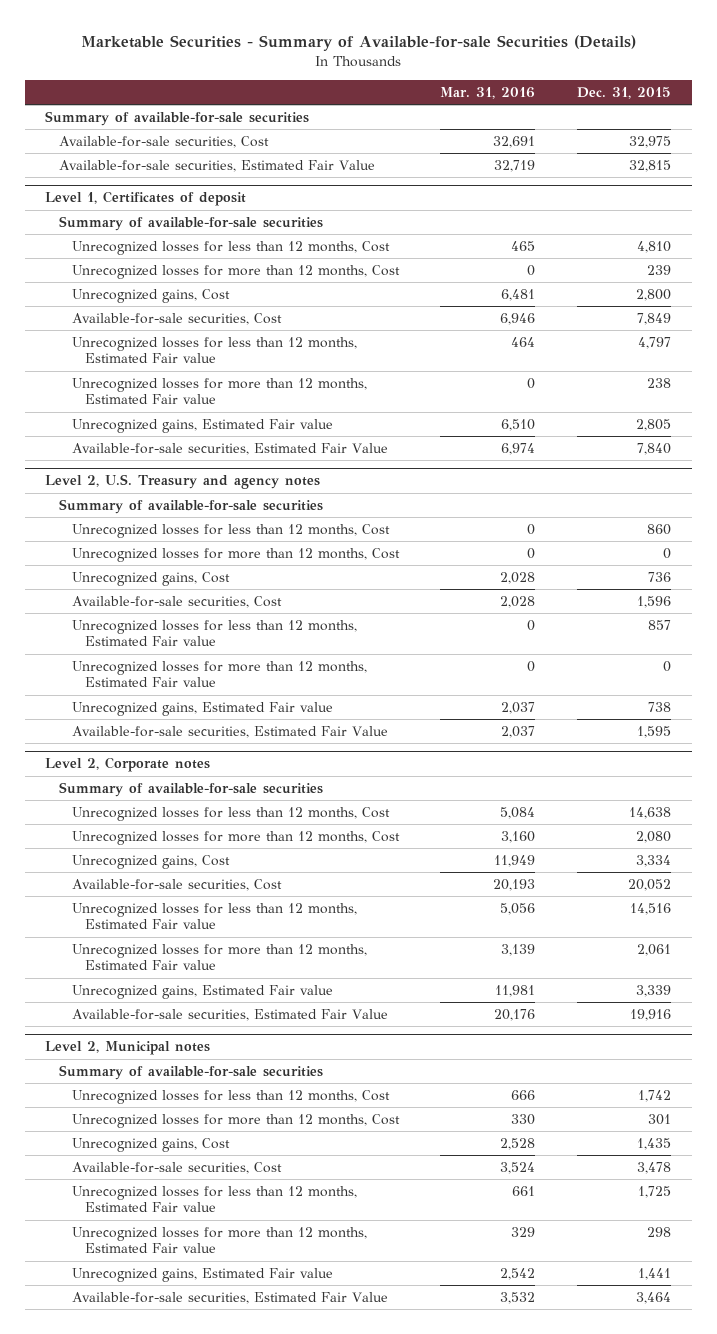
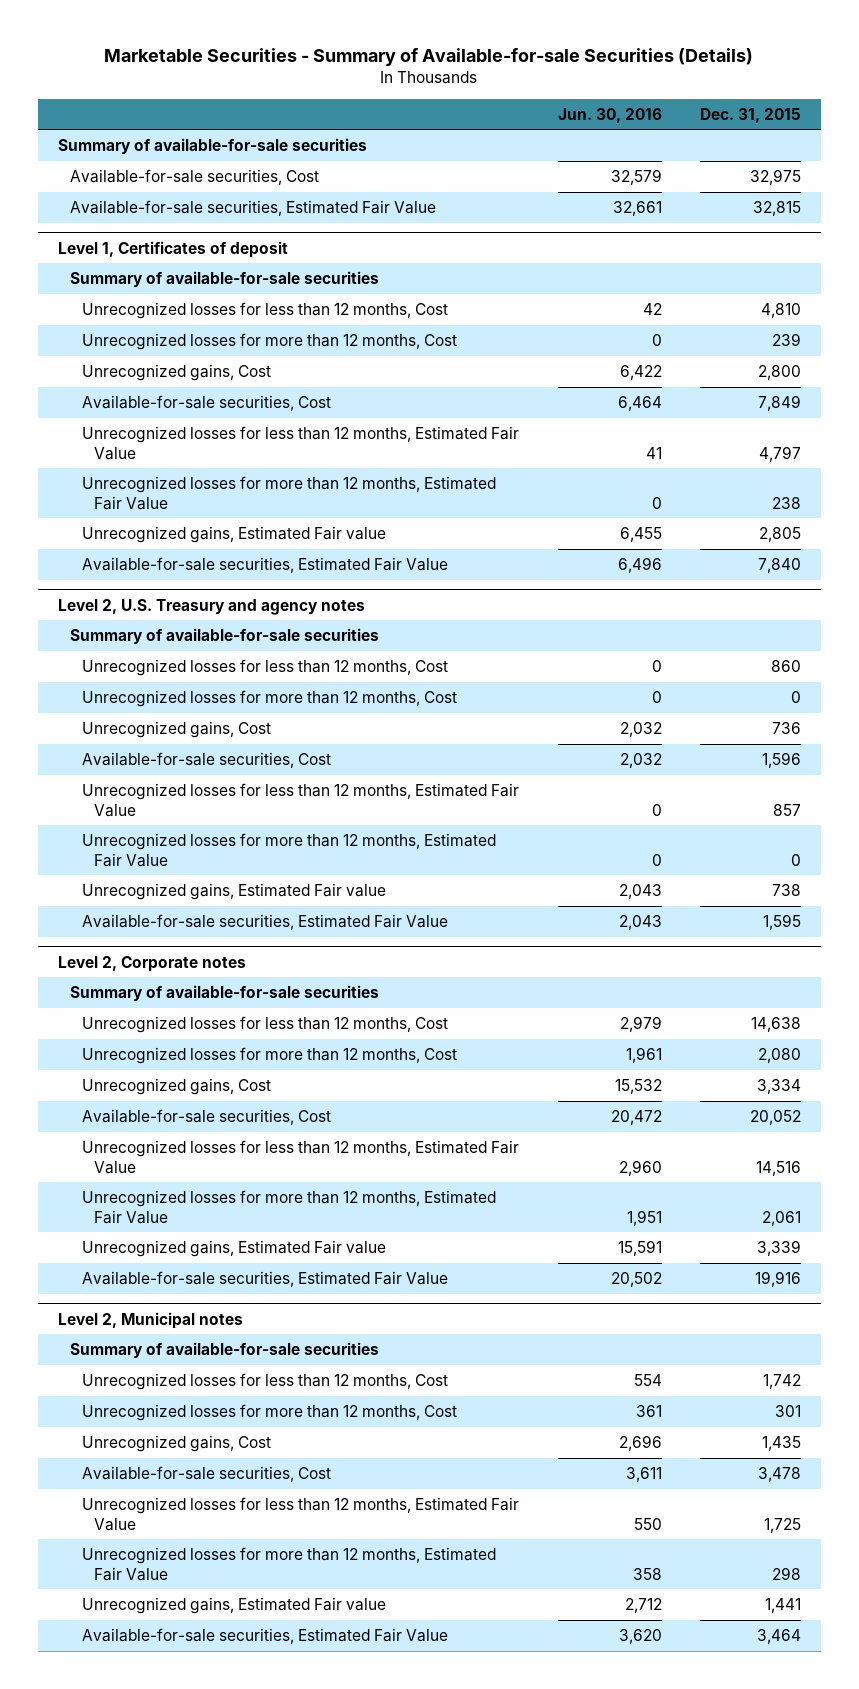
[440,86,536,99] Mar. 31, 2016 -> none
none -> [557,107,662,123] Jun. 30, 2016
[71,337,357,364] Unrecognized losses for less than 12 months, Estimated Fair value -> [81,425,519,460] Unrecognized losses for less than 12 months, Estimated Fair Value
[71,378,367,405] Unrecognized losses for more than 12 months, Estimated Fair value -> [81,475,496,510] Unrecognized losses for more than 12 months, Estimated Fair Value
[71,620,357,647] Unrecognized losses for less than 12 months, Estimated Fair value -> [81,782,519,817] Unrecognized losses for less than 12 months, Estimated Fair Value
[71,661,367,688] Unrecognized losses for more than 12 months, Estimated Fair value -> [81,832,496,867] Unrecognized losses for more than 12 months, Estimated Fair Value
[71,903,357,930] Unrecognized losses for less than 12 months, Estimated Fair value -> [81,1139,519,1174] Unrecognized losses for less than 12 months, Estimated Fair Value
[71,944,367,971] Unrecognized losses for more than 12 months, Estimated Fair value -> [81,1189,496,1224] Unrecognized losses for more than 12 months, Estimated Fair Value
[71,1186,357,1213] Unrecognized losses for less than 12 months, Estimated Fair value -> [81,1496,519,1531] Unrecognized losses for less than 12 months, Estimated Fair Value
[71,1227,367,1254] Unrecognized losses for more than 12 months, Estimated Fair value -> [81,1546,496,1581] Unrecognized losses for more than 12 months, Estimated Fair Value

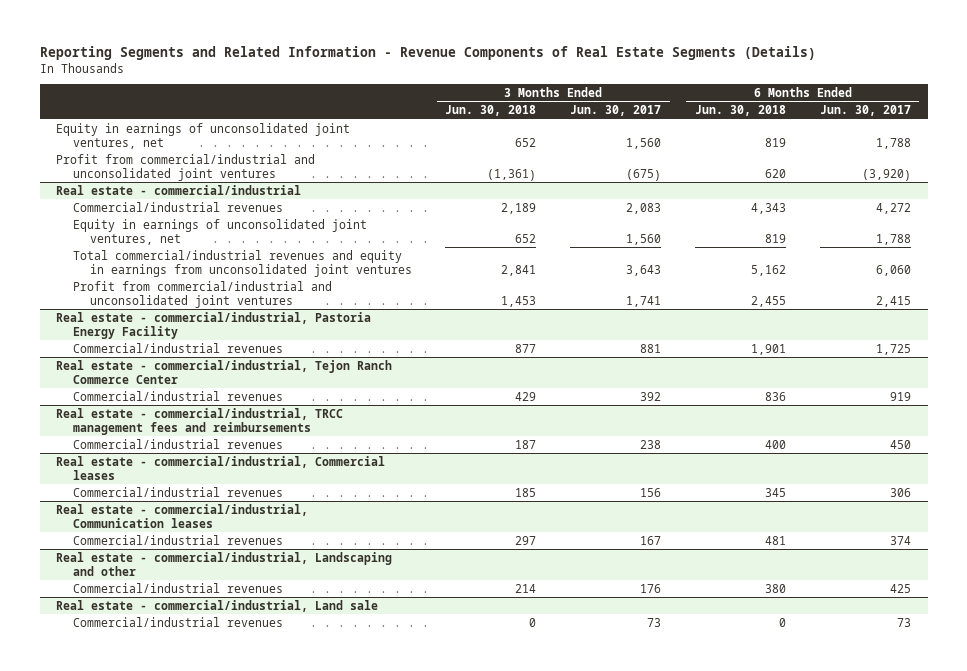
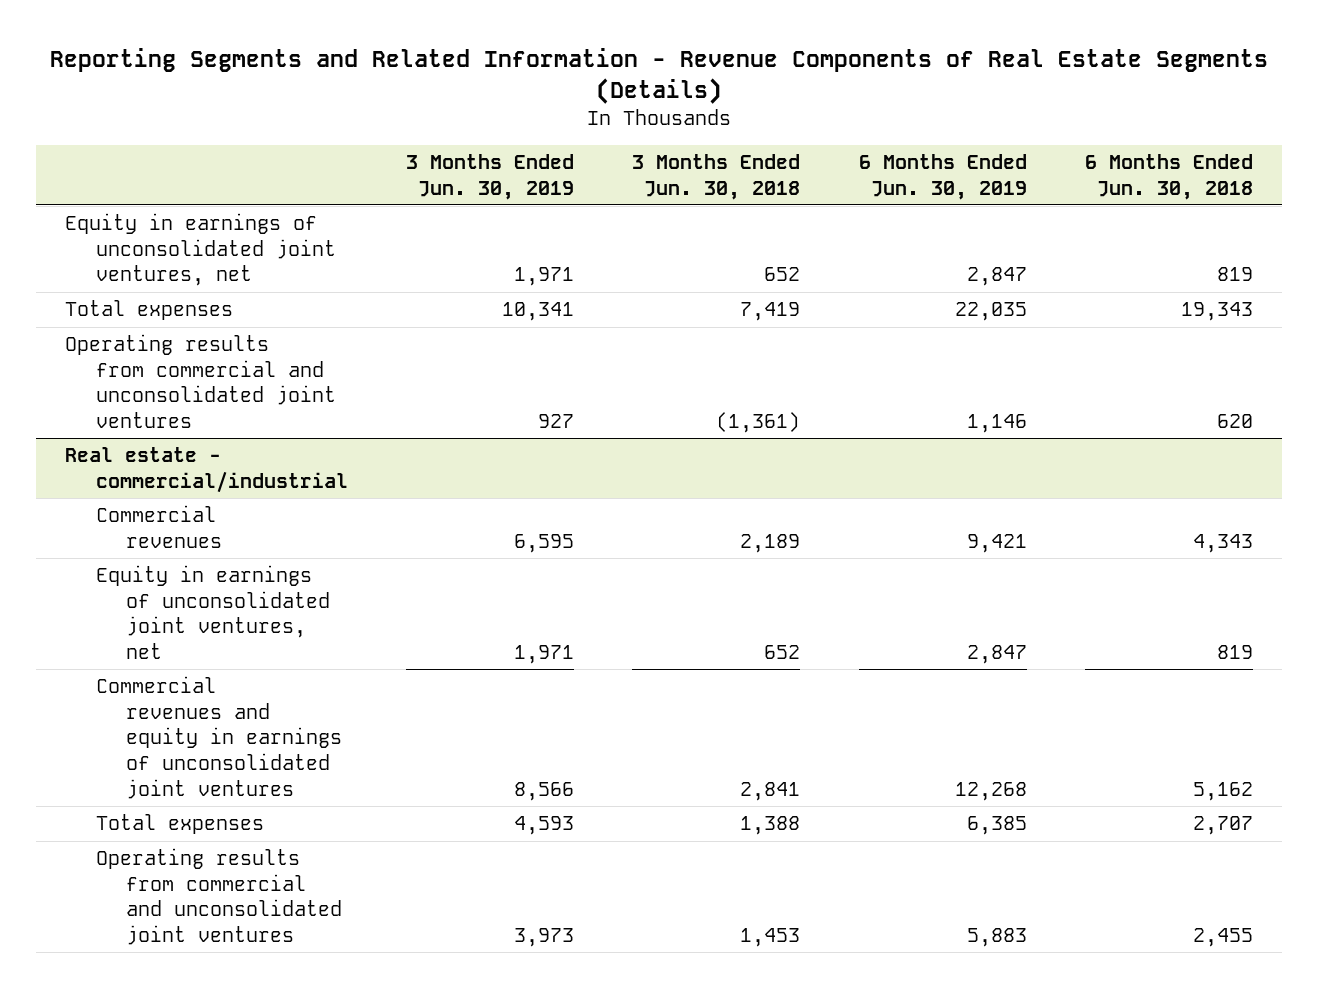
[570,105,662,117] Jun. 30, 2017 -> none
[819,105,911,117] Jun. 30, 2017 -> none
none -> [406,153,575,200] 3 Months Ended Jun. 30, 2019
none -> [858,153,1027,200] 6 Months Ended Jun. 30, 2019
none -> [65,300,234,321] Total expenses
[56,153,316,181] Profit from commercial/industrial and unconsolidated joint ventures -> [65,334,336,429] Operating results from commercial and unconsolidated joint ventures
[73,201,284,212] Commercial/industrial revenues -> [95,505,223,548] Commercial revenues
[56,311,372,339] Real estate - commercial/industrial, Pastoria Energy Facility -> none
[73,342,284,353] Commercial/industrial revenues -> none
[56,359,393,384] Real estate - commercial/industrial, Tejon Ranch Commerce Center -> none
[73,390,284,401] Commercial/industrial revenues -> none
[56,407,344,435] Real estate - commercial/industrial, TRCC management fees and reimbursements -> none
[73,438,284,449] Commercial/industrial revenues -> none
[56,455,386,480] Real estate - commercial/industrial, Commercial leases -> none
[73,486,284,497] Commercial/industrial revenues -> none
[56,503,309,528] Real estate - commercial/industrial, Communication leases -> none
[73,534,284,545] Commercial/industrial revenues -> none
[56,551,393,576] Real estate - commercial/industrial, Landscaping and other -> none
[73,582,284,593] Commercial/industrial revenues -> none
[56,599,379,612] Real estate - commercial/industrial, Land sale -> none
[73,616,284,627] Commercial/industrial revenues -> none
[73,249,412,277] Total commercial/industrial revenues and equity in earnings from unconsolidated joint ventures -> [95,676,343,799] Commercial revenues and equity in earnings of unconsolidated joint ventures
none -> [95,814,264,835] Total expenses
[73,280,333,308] Profit from commercial/industrial and unconsolidated joint ventures -> [95,848,343,946] Operating results from commercial and unconsolidated joint ventures

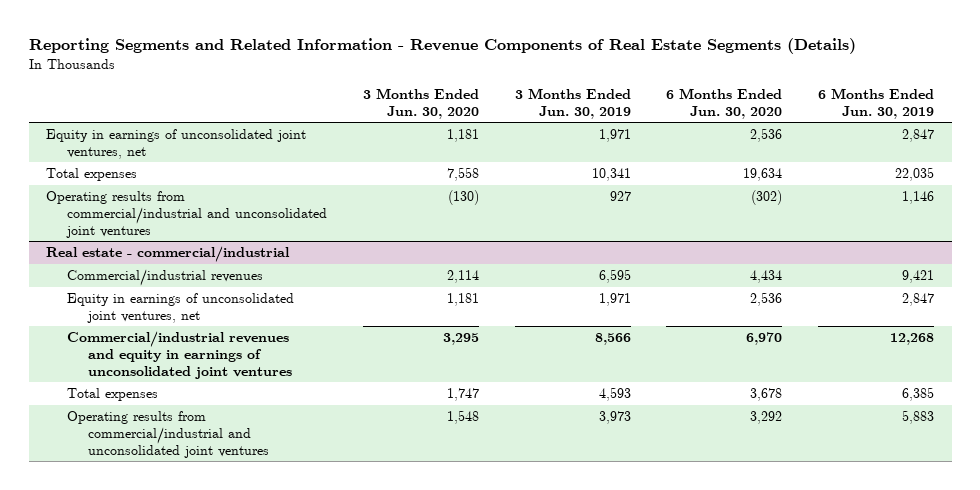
[632,153,801,200] 3 Months Ended Jun. 30, 2018 -> none
[1085,153,1254,200] 6 Months Ended Jun. 30, 2018 -> none
none -> [363,88,480,119] 3 Months Ended Jun. 30, 2020
none -> [666,88,783,119] 6 Months Ended Jun. 30, 2020
[65,334,336,429] Operating results from commercial and unconsolidated joint ventures -> [46,191,328,238] Operating results from commercial/industrial and unconsolidated joint ventures
[95,505,223,548] Commercial revenues -> [67,269,264,287] Commercial/industrial revenues
[95,676,343,799] Commercial revenues and equity in earnings of unconsolidated joint ventures -> [67,331,293,379] Commercial/industrial revenues and equity in earnings of unconsolidated joint ventures
[95,848,343,946] Operating results from commercial and unconsolidated joint ventures -> [67,411,270,458] Operating results from commercial/industrial and unconsolidated joint ventures

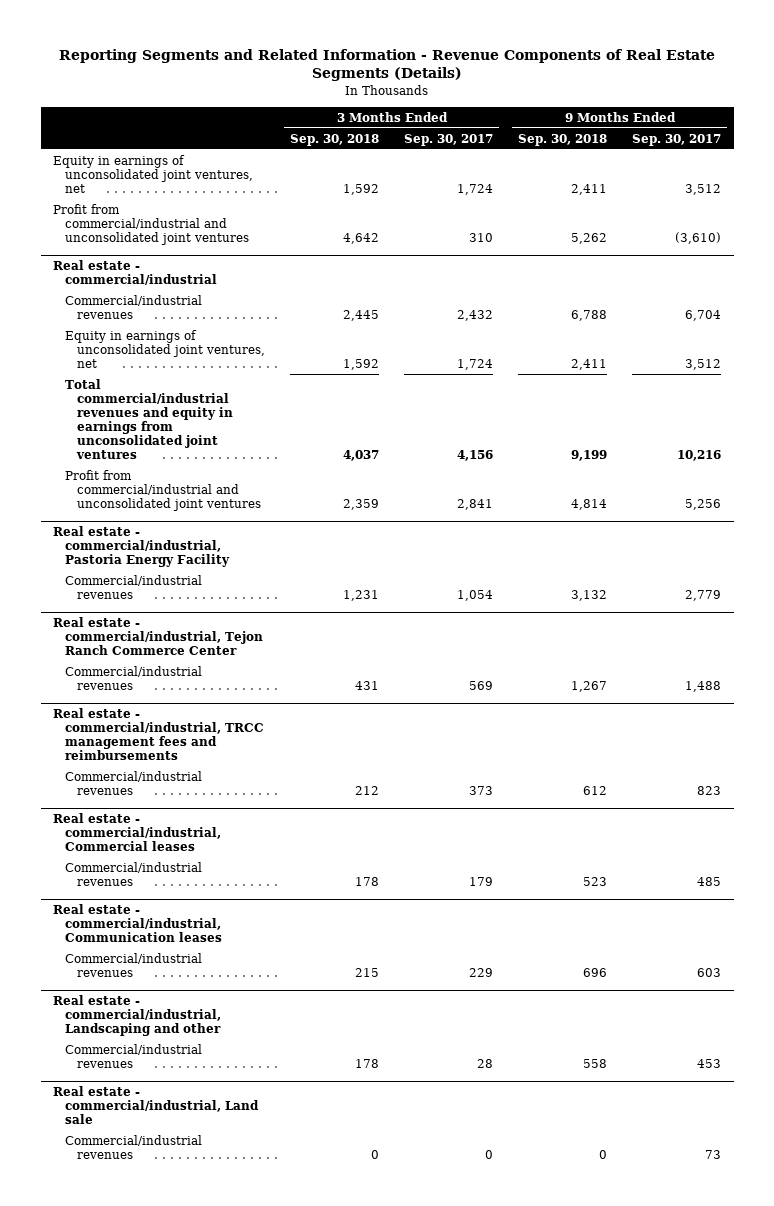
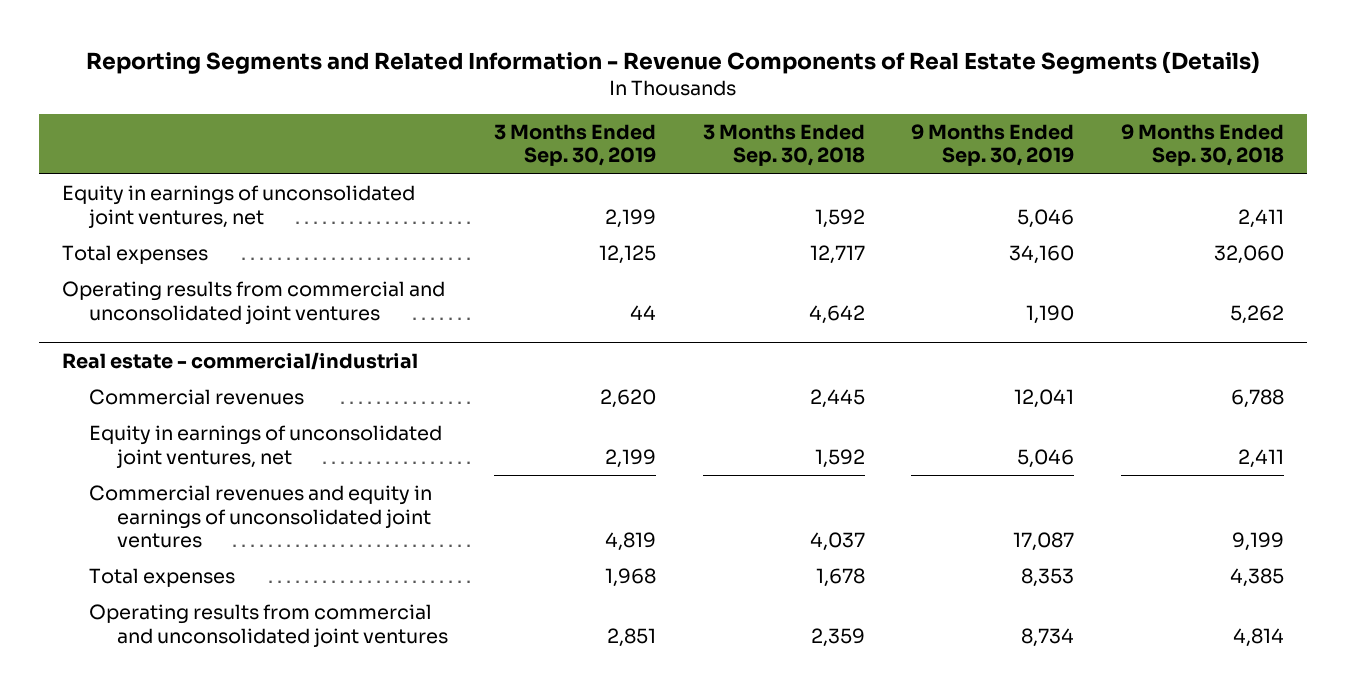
[404,133,494,146] Sep. 30, 2017 -> none
[632,133,722,146] Sep. 30, 2017 -> none
none -> [494,123,657,167] 3 Months Ended Sep. 30, 2019
none -> [911,123,1075,167] 9 Months Ended Sep. 30, 2019
none -> [61,245,208,265] Total expenses
[53,203,250,246] Profit from commercial/industrial and unconsolidated joint ventures -> [61,281,445,324] Operating results from commercial and unconsolidated joint ventures
[65,294,203,320] Commercial/industrial revenues -> [89,389,305,406] Commercial revenues
[53,525,231,568] Real estate - commercial/industrial, Pastoria Energy Facility -> none
[65,574,203,600] Commercial/industrial revenues -> none
[53,616,264,656] Real estate - commercial/industrial, Tejon Ranch Commerce Center -> none
[65,665,203,691] Commercial/industrial revenues -> none
[53,707,265,761] Real estate - commercial/industrial, TRCC management fees and reimbursements -> none
[65,770,203,796] Commercial/industrial revenues -> none
[53,812,222,852] Real estate - commercial/industrial, Commercial leases -> none
[65,861,203,887] Commercial/industrial revenues -> none
[53,903,223,943] Real estate - commercial/industrial, Communication leases -> none
[65,952,203,978] Commercial/industrial revenues -> none
[53,994,222,1037] Real estate - commercial/industrial, Landscaping and other -> none
[65,1043,203,1069] Commercial/industrial revenues -> none
[53,1085,260,1125] Real estate - commercial/industrial, Land sale -> none
[65,1134,203,1160] Commercial/industrial revenues -> none
[65,378,234,460] Total commercial/industrial revenues and equity in earnings from unconsolidated joint ventures -> [89,485,433,549] Commercial revenues and equity in earnings of unconsolidated joint ventures
none -> [89,568,236,588] Total expenses
[65,469,262,512] Profit from commercial/industrial and unconsolidated joint ventures -> [89,604,448,647] Operating results from commercial and unconsolidated joint ventures

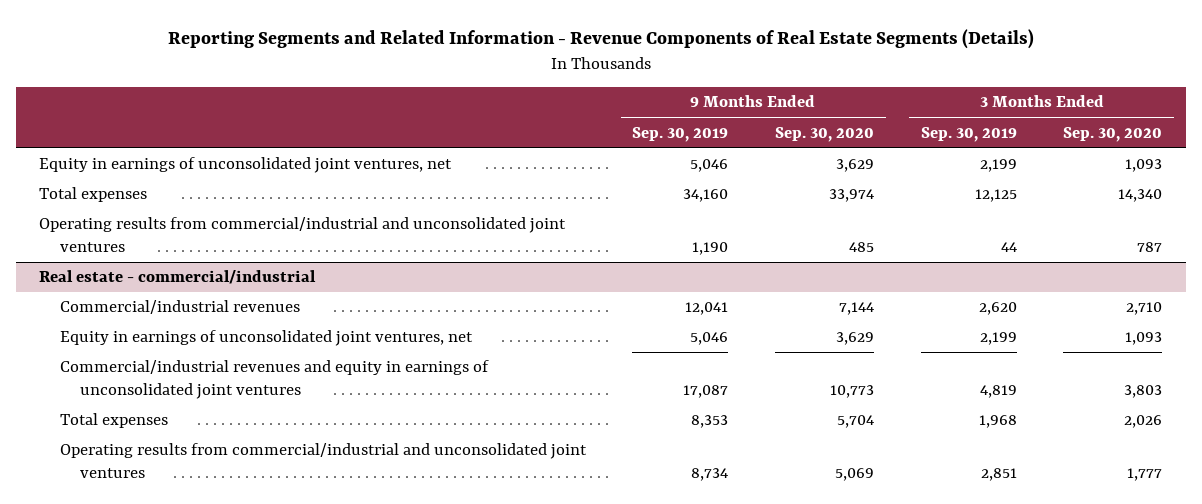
[702,123,865,167] 3 Months Ended Sep. 30, 2018 -> none
[1120,123,1284,167] 9 Months Ended Sep. 30, 2018 -> none
none -> [775,126,875,142] Sep. 30, 2020
none -> [1063,126,1163,142] Sep. 30, 2020
[61,281,445,324] Operating results from commercial and unconsolidated joint ventures -> [39,217,567,252] Operating results from commercial/industrial and unconsolidated joint ventures
[89,389,305,406] Commercial revenues -> [59,300,300,315] Commercial/industrial revenues
[89,485,433,549] Commercial revenues and equity in earnings of unconsolidated joint ventures -> [59,360,489,399] Commercial/industrial revenues and equity in earnings of unconsolidated joint ventures
[89,604,448,647] Operating results from commercial and unconsolidated joint ventures -> [59,443,587,478] Operating results from commercial/industrial and unconsolidated joint ventures

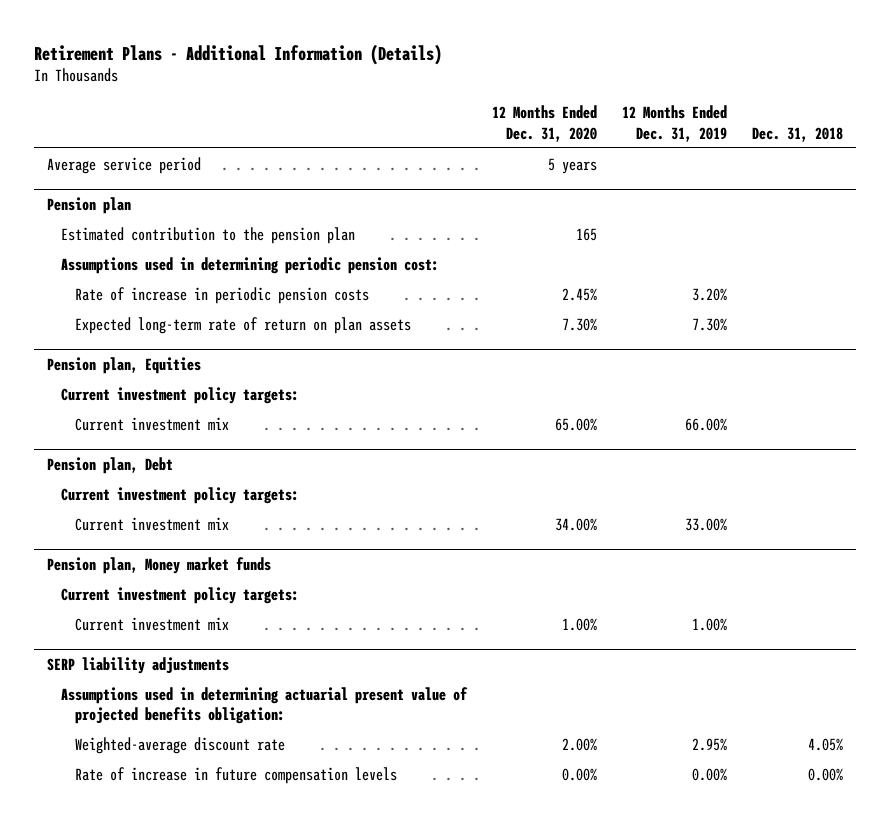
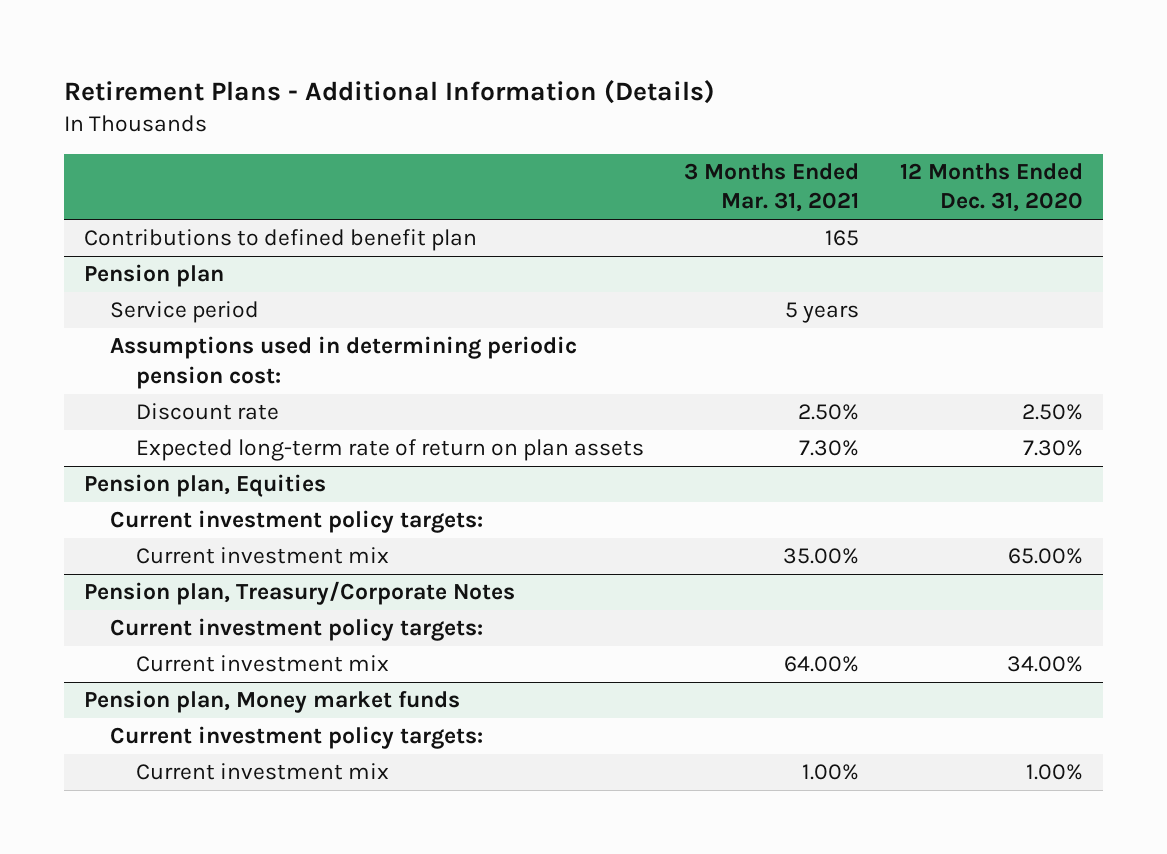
[622,105,728,142] 12 Months Ended Dec. 31, 2019 -> none
[752,126,844,142] Dec. 31, 2018 -> none
none -> [684,162,860,213] 3 Months Ended Mar. 31, 2021
[46,156,201,174] Average service period -> none
none -> [84,229,478,252] Contributions to defined benefit plan
[61,226,356,244] Estimated contribution to the pension plan -> none
none -> [110,301,260,324] Service period
[75,286,370,304] Rate of increase in periodic pension costs -> none
none -> [135,403,279,421] Discount rate
[46,456,173,474] Pension plan, Debt -> none
none -> [84,581,516,606] Pension plan, Treasury/Corporate Notes
[46,656,229,674] SERP liability adjustments -> none
[61,686,469,724] Assumptions used in determining actuarial present value of projected benefits obligation: -> none
[75,736,286,754] Weighted-average discount rate -> none
[75,766,398,784] Rate of increase in future compensation levels -> none

